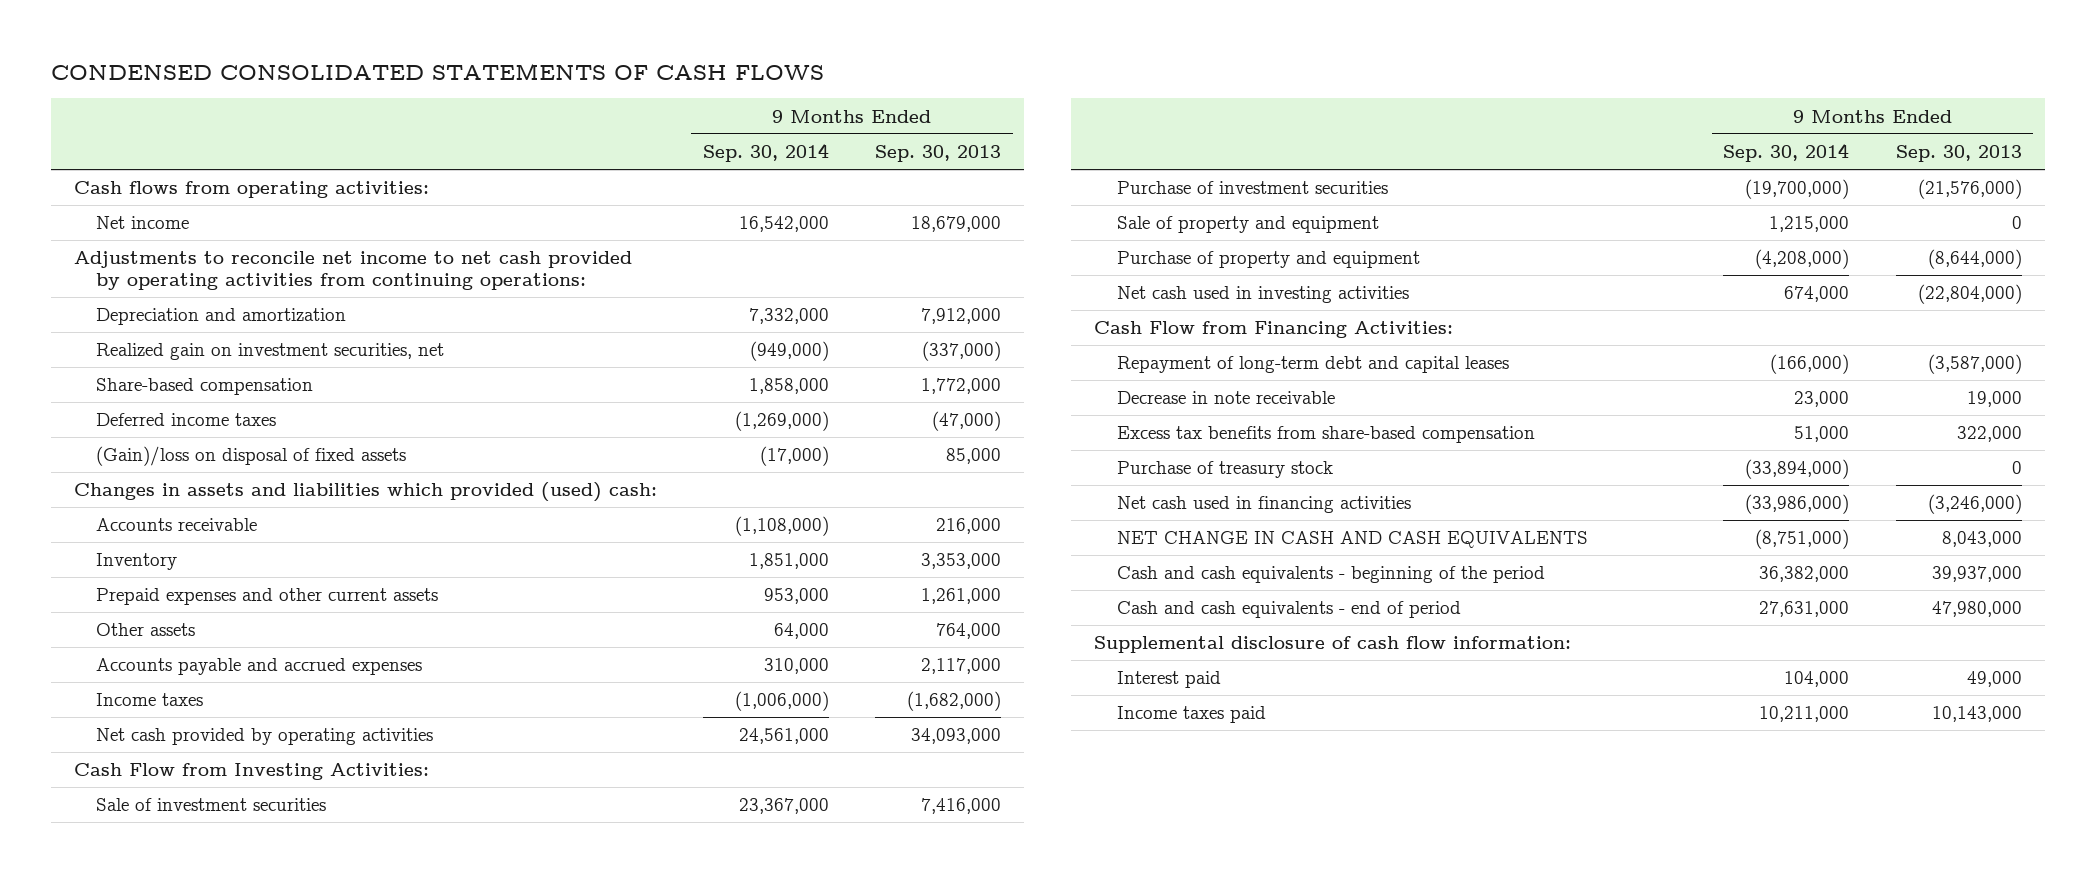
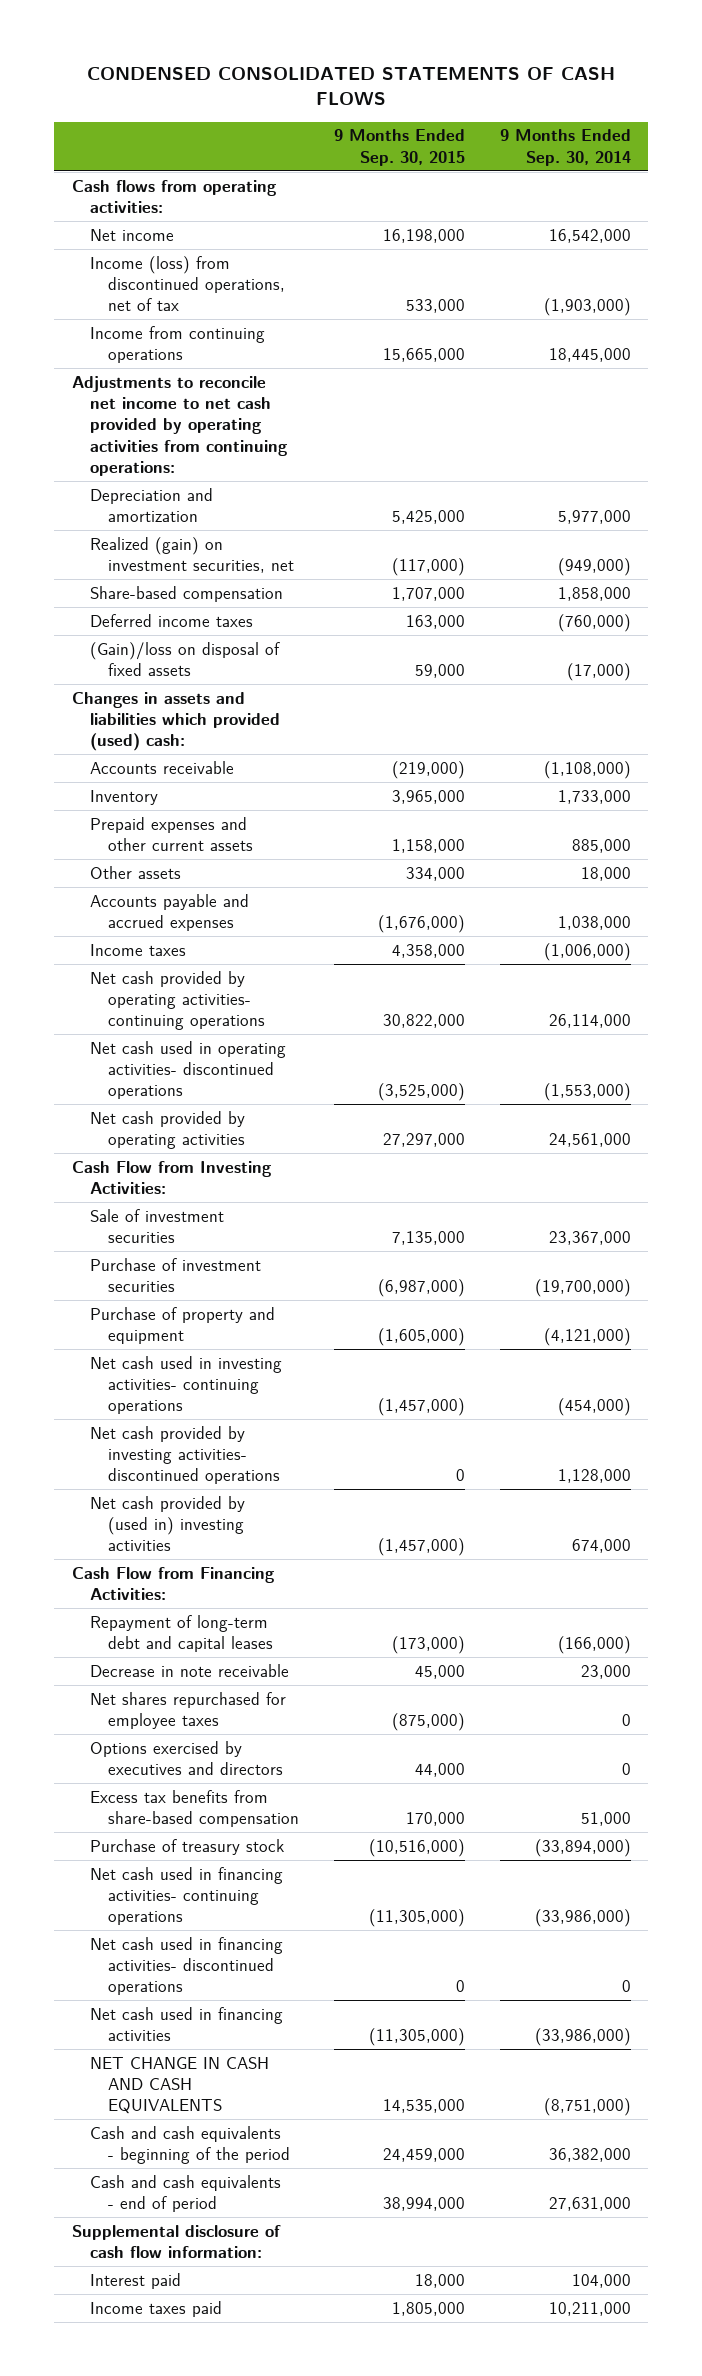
[875,144,1002,162] Sep. 30, 2013 -> none
none -> [333,129,465,166] 9 Months Ended Sep. 30, 2015
none -> [89,255,286,312] Income (loss) from discontinued operations, net of tax
none -> [89,325,265,363] Income from continuing operations
[748,308,829,325] 7,332,000 -> [557,509,631,524] 5,977,000
[96,343,445,361] Realized gain on investment securities, net -> [89,536,295,573] Realized (gain) on investment securities, net
[734,411,829,432] (1,269,000) -> [557,613,631,632] (760,000)
[748,553,829,570] 1,851,000 -> [557,789,631,804] 1,733,000
[763,588,829,605] 953,000 -> [571,838,631,853] 885,000
[773,623,829,640] 64,000 -> [580,866,631,881] 18,000
[763,658,829,675] 310,000 -> [557,915,631,930] 1,038,000
none -> [89,970,266,1031] Net cash provided by operating activities- continuing operations
none -> [89,1040,286,1100] Net cash used in operating activities- discontinued operations
[1116,216,1379,234] Sale of property and equipment -> none
[1755,249,1850,270] (4,208,000) -> [543,1327,631,1346] (4,121,000)
[1116,286,1409,304] Net cash used in investing activities -> [89,1355,282,1415] Net cash used in investing activities- continuing operations
[1784,286,1850,303] 674,000 -> [557,1398,631,1417] (454,000)
none -> [89,1425,281,1485] Net cash provided by investing activities- discontinued operations
none -> [89,1495,245,1552] Net cash provided by (used in) investing activities
none -> [89,1691,286,1729] Net shares repurchased for employee taxes
none -> [89,1740,284,1775] Options exercised by executives and directors
none -> [89,1866,283,1926] Net cash used in financing activities- continuing operations
none -> [89,1936,283,1996] Net cash used in financing activities- discontinued operations

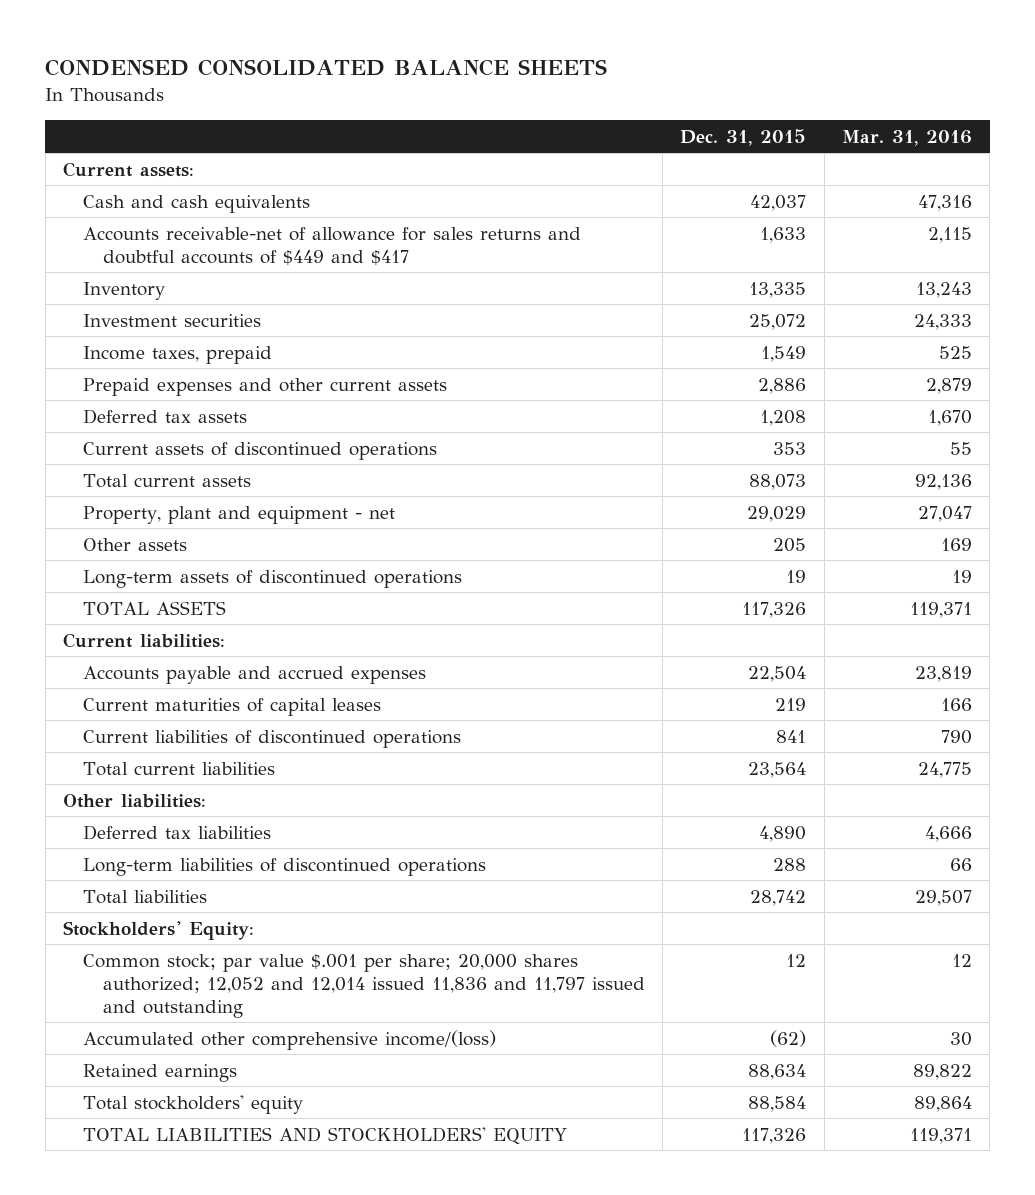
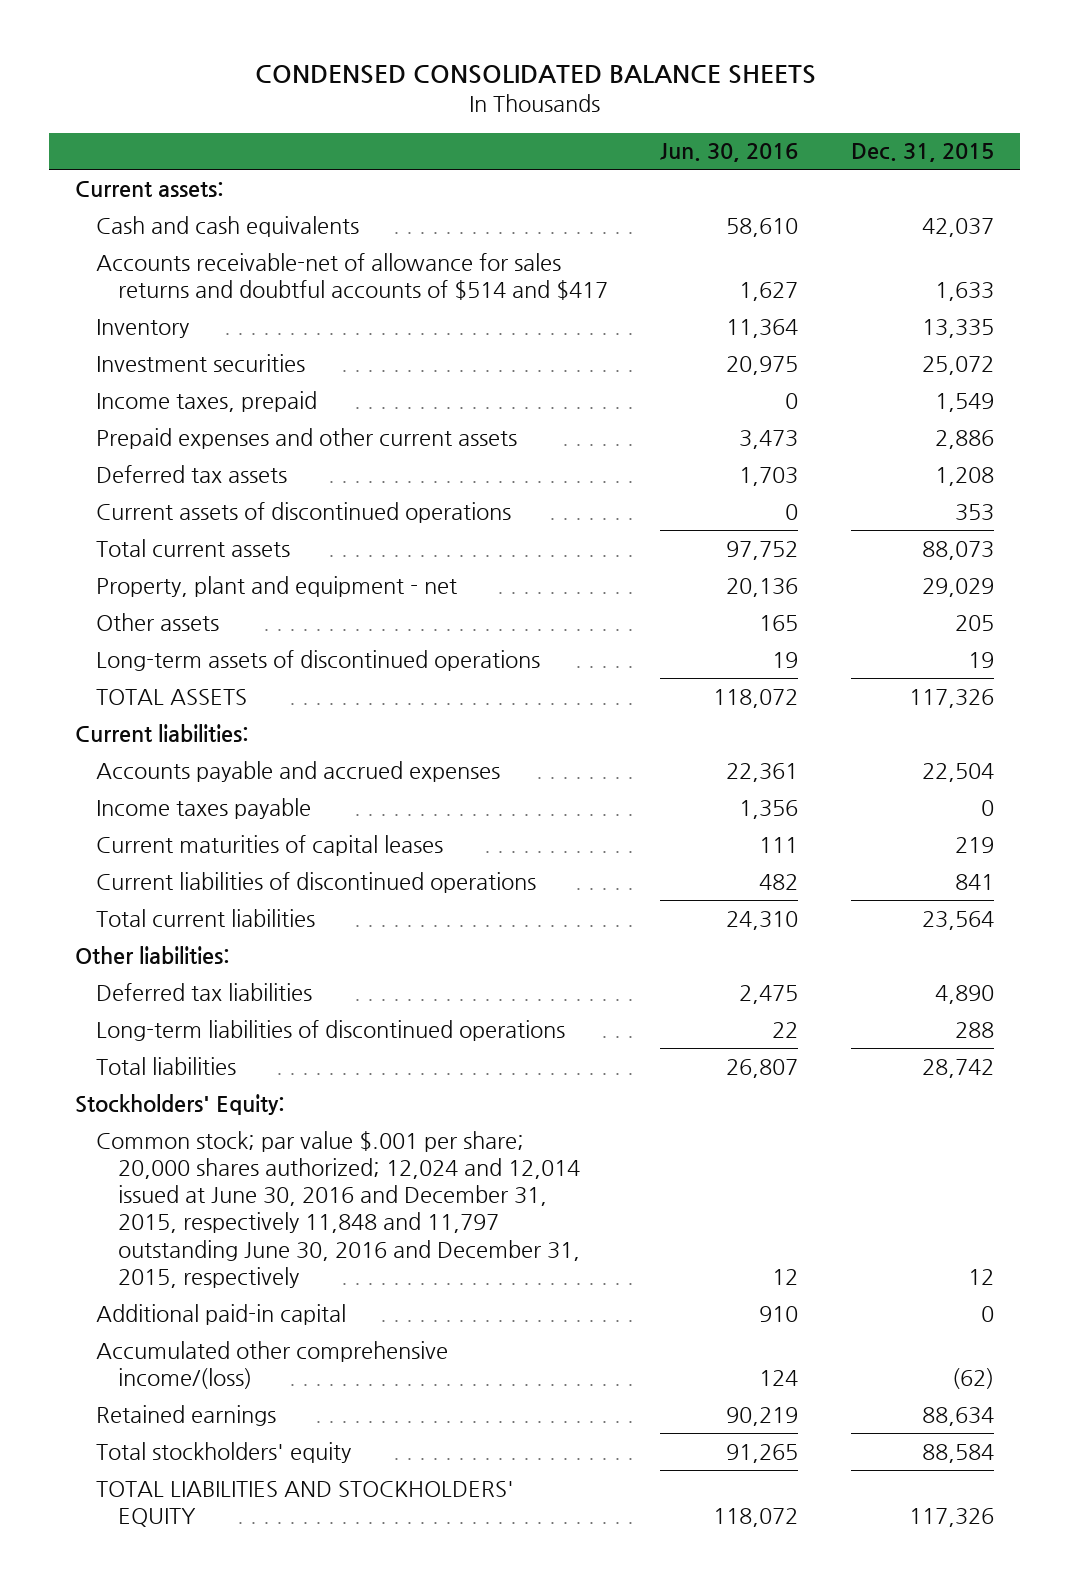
[842,129,973,146] Mar. 31, 2016 -> none
none -> [660,143,799,163] Jun. 30, 2016
[82,226,581,265] Accounts receivable-net of allowance for sales returns and doubtful accounts of $449 and $417 -> [96,252,608,300] Accounts receivable-net of allowance for sales returns and doubtful accounts of $514 and $417
none -> [96,797,312,819] Income taxes payable
[82,953,645,1018] Common stock; par value $.001 per share; 20,000 shares authorized; 12,052 and 12,014 issued 11,836 and 11,797 issued and outstanding -> [96,1130,580,1288] Common stock; par value $.001 per share; 20,000 shares authorized; 12,024 and 12,014 issued at June 30, 2016 and December 31, 2015, respectively 11,848 and 11,797 outstanding June 30, 2016 and December 31, 2015, respectively
none -> [96,1303,347,1325] Additional paid-in capital

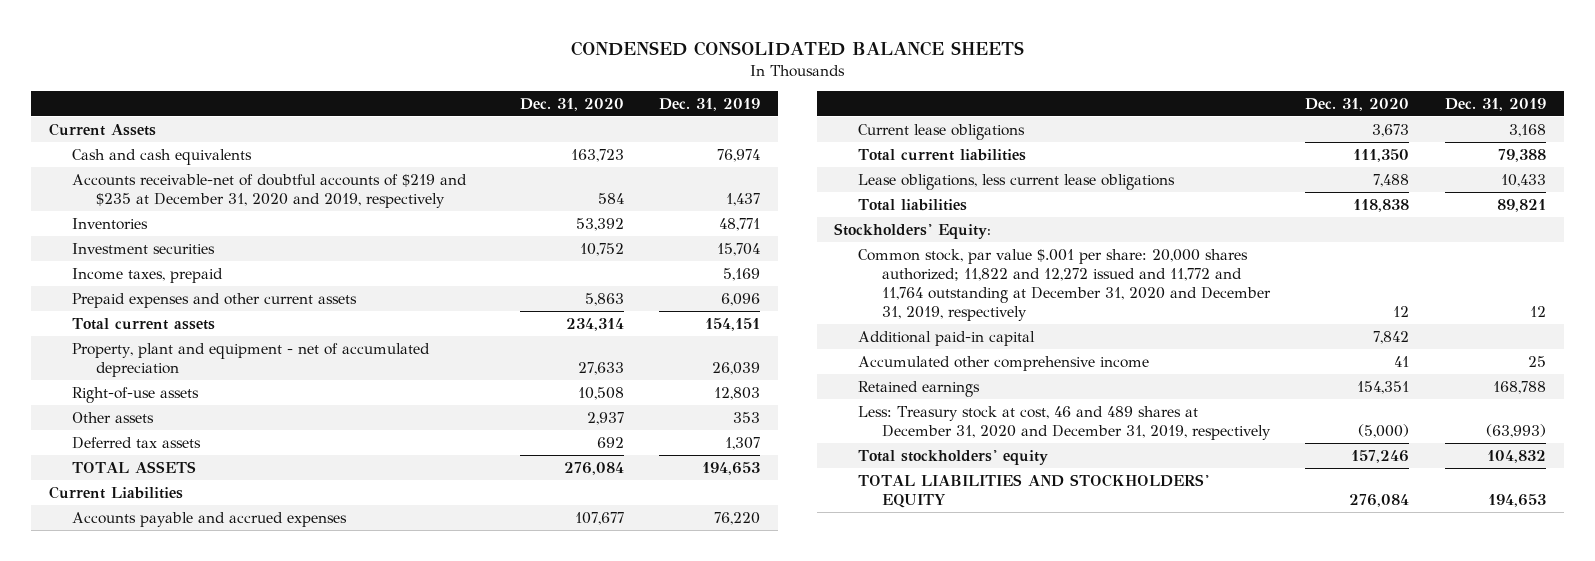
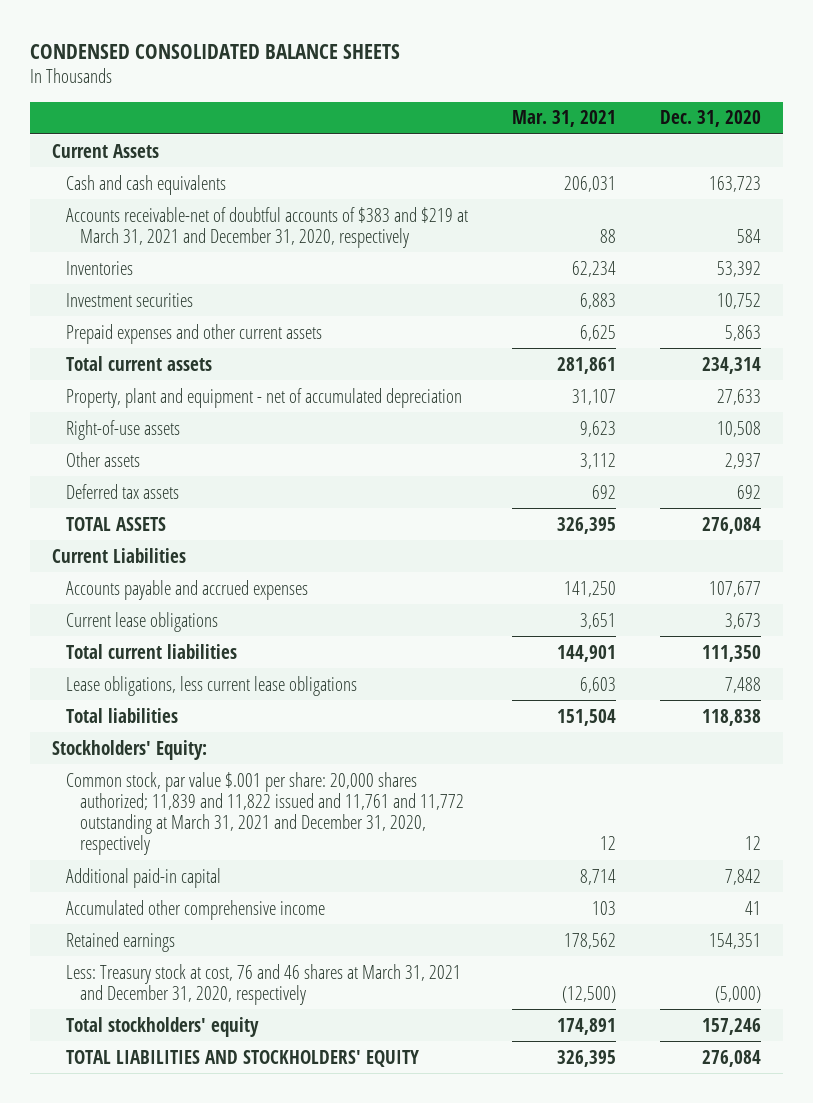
[659,97,761,111] Dec. 31, 2019 -> none
none -> [511,110,616,128] Mar. 31, 2021
[72,173,468,208] Accounts receivable-net of doubtful accounts of $219 and $235 at December 31, 2020 and 2019, respectively -> [66,206,469,248] Accounts receivable-net of doubtful accounts of $383 and $219 at March 31, 2021 and December 31, 2020, respectively
[72,267,224,283] Income taxes, prepaid -> none
[858,248,1271,322] Common stock, par value $.001 per share: 20,000 shares authorized; 11,822 and 12,272 issued and 11,772 and 11,764 outstanding at December 31, 2020 and December 31, 2019, respectively -> [66,771,465,855] Common stock, par value $.001 per share: 20,000 shares authorized; 11,839 and 11,822 issued and 11,761 and 11,772 outstanding at March 31, 2021 and December 31, 2020, respectively
[858,405,1271,440] Less: Treasury stock at cost, 46 and 489 shares at December 31, 2020 and December 31, 2019, respectively -> [66,963,462,1005] Less: Treasury stock at cost, 76 and 46 shares at March 31, 2021 and December 31, 2020, respectively

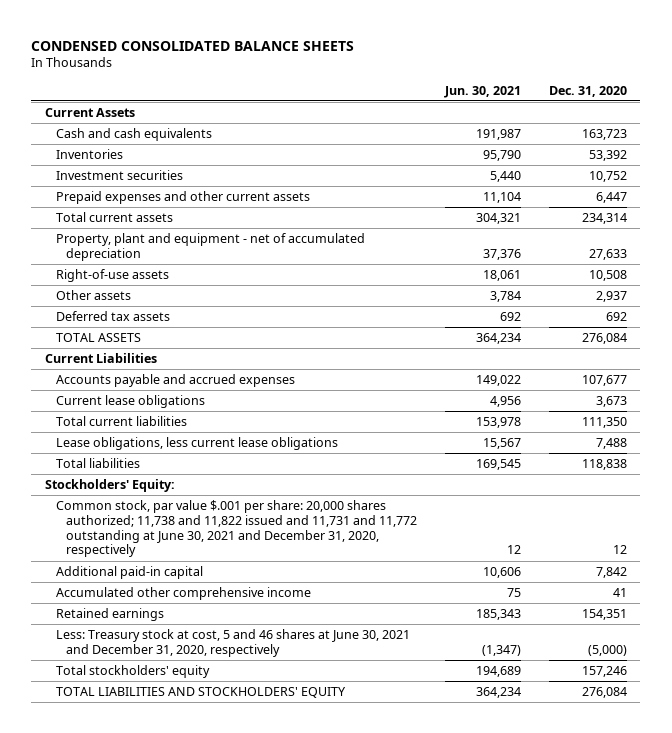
[511,110,616,128] Mar. 31, 2021 -> none
none -> [443,85,521,98] Jun. 30, 2021
[66,206,469,248] Accounts receivable-net of doubtful accounts of $383 and $219 at March 31, 2021 and December 31, 2020, respectively -> none
[724,324,761,341] 5,863 -> [595,191,627,203] 6,447
[66,771,465,855] Common stock, par value $.001 per share: 20,000 shares authorized; 11,839 and 11,822 issued and 11,761 and 11,772 outstanding at March 31, 2021 and December 31, 2020, respectively -> [55,499,418,558] Common stock, par value $.001 per share: 20,000 shares authorized; 11,738 and 11,822 issued and 11,731 and 11,772 outstanding at June 30, 2021 and December 31, 2020, respectively
[66,963,462,1005] Less: Treasury stock at cost, 76 and 46 shares at March 31, 2021 and December 31, 2020, respectively -> [55,628,410,657] Less: Treasury stock at cost, 5 and 46 shares at June 30, 2021 and December 31, 2020, respectively

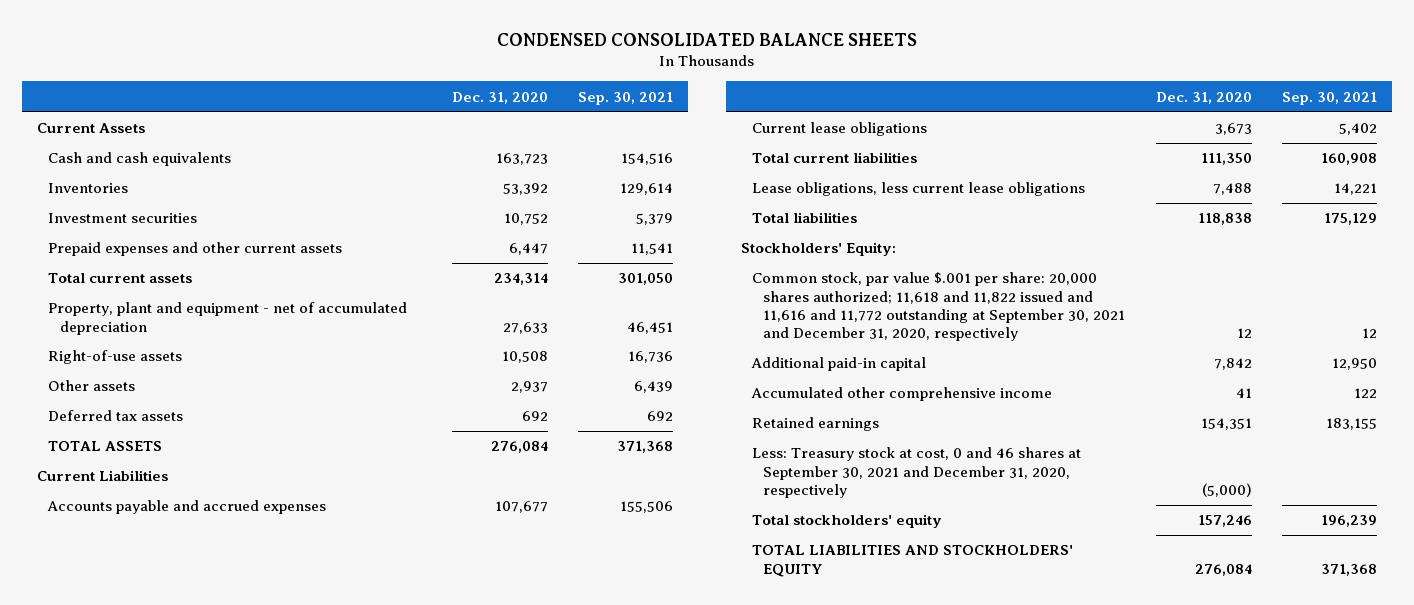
[443,85,521,98] Jun. 30, 2021 -> none
none -> [577,91,673,105] Sep. 30, 2021
[55,499,418,558] Common stock, par value $.001 per share: 20,000 shares authorized; 11,738 and 11,822 issued and 11,731 and 11,772 outstanding at June 30, 2021 and December 31, 2020, respectively -> [752,272,1126,341] Common stock, par value $.001 per share: 20,000 shares authorized; 11,618 and 11,822 issued and 11,616 and 11,772 outstanding at September 30, 2021 and December 31, 2020, respectively
[55,628,410,657] Less: Treasury stock at cost, 5 and 46 shares at June 30, 2021 and December 31, 2020, respectively -> [752,447,1082,498] Less: Treasury stock at cost, 0 and 46 shares at September 30, 2021 and December 31, 2020, respectively

